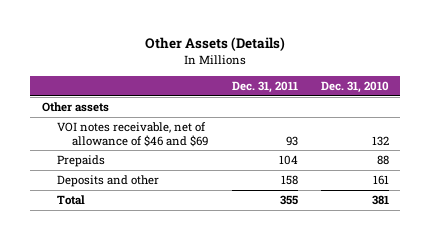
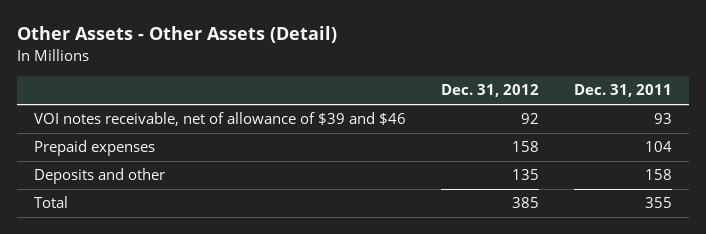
[145,37,286,52] Other Assets (Details) -> [16,26,337,44] Other Assets - Other Assets (Detail)
[320,80,389,93] Dec. 31, 2010 -> none
none -> [440,84,539,98] Dec. 31, 2012
[41,102,109,113] Other assets -> none
[57,122,209,147] VOI notes receivable, net of allowance of $46 and $69 -> [34,112,407,127] VOI notes receivable, net of allowance of $39 and $46
[57,155,106,168] Prepaids -> [34,140,156,157] Prepaid expenses

